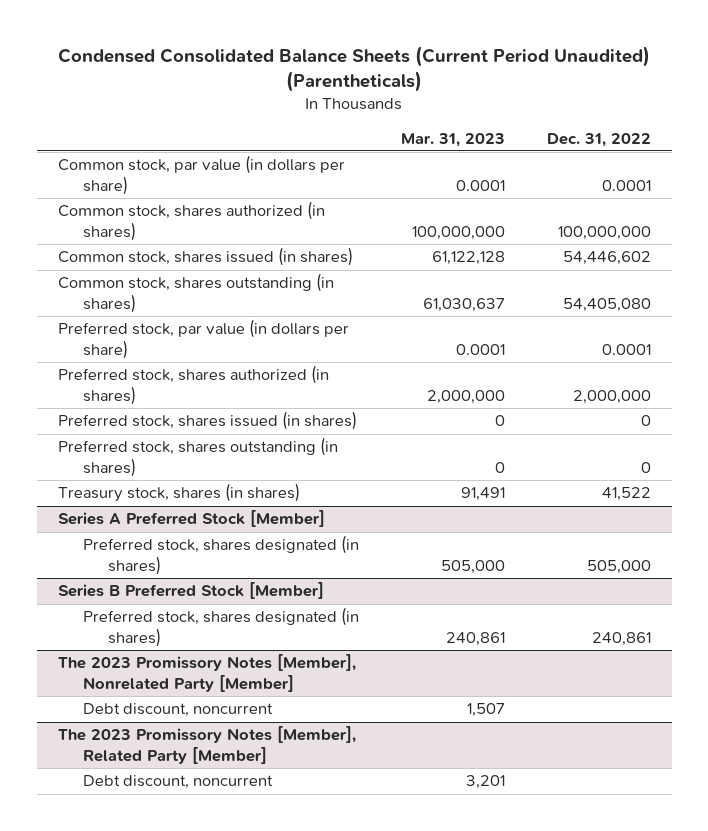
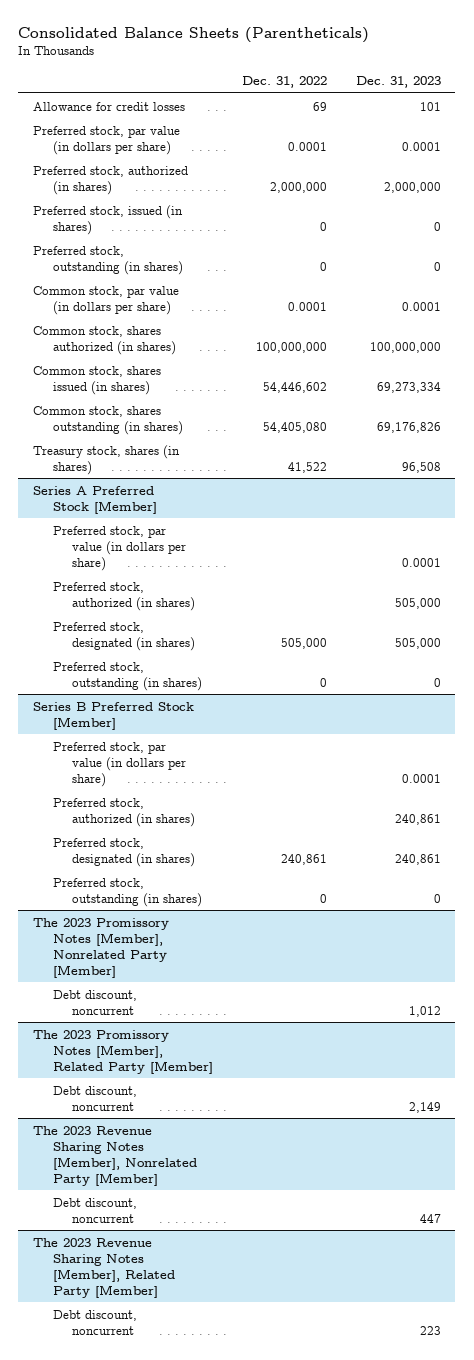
[58,45,651,93] Condensed Consolidated Balance Sheets (Current Period Unaudited) (Parentheticals) -> [18,27,370,44] Consolidated Balance Sheets (Parentheticals)
[400,132,505,147] Mar. 31, 2023 -> none
none -> [355,75,441,88] Dec. 31, 2023
none -> [32,101,185,111] Allowance for credit losses
[57,319,349,360] Preferred stock, par value (in dollars per share) -> [32,125,180,155] Preferred stock, par value (in dollars per share)
none -> [32,165,188,195] Preferred stock, authorized (in shares)
none -> [32,204,183,235] Preferred stock, issued (in shares)
none -> [32,245,183,275] Preferred stock, outstanding (in shares)
[57,365,329,406] Preferred stock, shares authorized (in shares) -> none
[57,411,357,431] Preferred stock, shares issued (in shares) -> none
[57,437,338,478] Preferred stock, shares outstanding (in shares) -> none
none -> [52,525,187,571] Preferred stock, par value (in dollars per share)
none -> [52,581,196,611] Preferred stock, authorized (in shares)
[82,535,359,576] Preferred stock, shares designated (in shares) -> [52,621,196,651] Preferred stock, designated (in shares)
none -> [52,661,203,691] Preferred stock, outstanding (in shares)
none -> [52,741,187,787] Preferred stock, par value (in dollars per share)
none -> [52,797,196,827] Preferred stock, authorized (in shares)
[82,607,359,648] Preferred stock, shares designated (in shares) -> [52,837,196,867] Preferred stock, designated (in shares)
none -> [52,877,203,907] Preferred stock, outstanding (in shares)
none -> [32,1125,197,1186] The 2023 Revenue Sharing Notes [Member], Nonrelated Party [Member]
none -> [52,1197,137,1223] Debt discount, noncurrent
none -> [32,1237,175,1298] The 2023 Revenue Sharing Notes [Member], Related Party [Member]
none -> [52,1309,137,1335] Debt discount, noncurrent

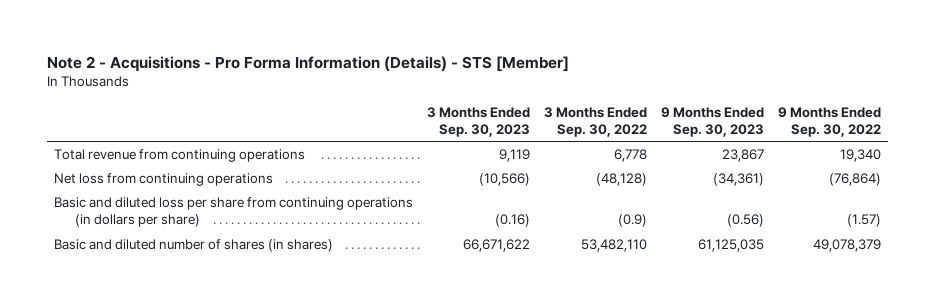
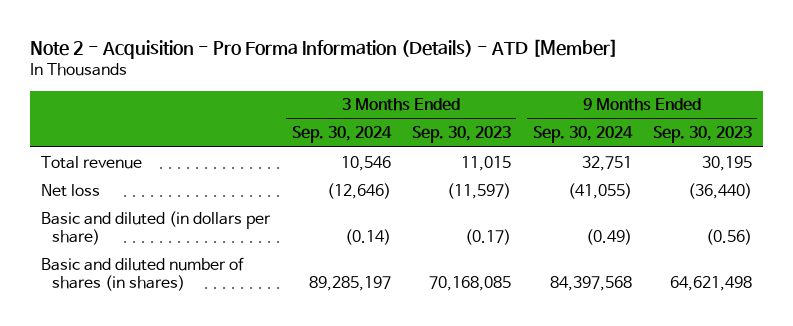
[46,55,569,72] Note 2 - Acquisitions - Pro Forma Information (Details) - STS [Member] -> [30,39,619,60] Note 2 - Acquisition - Pro Forma Information (Details) - ATD [Member]
[543,106,647,137] 3 Months Ended Sep. 30, 2022 -> none
[777,106,881,137] 9 Months Ended Sep. 30, 2022 -> none
none -> [291,126,392,144] Sep. 30, 2024
none -> [532,126,633,144] Sep. 30, 2024
[53,148,305,162] Total revenue from continuing operations -> [41,155,143,169] Total revenue
[498,148,530,162] 9,119 -> [461,155,512,171] 11,015
[721,148,764,162] 23,867 -> [702,155,753,171] 30,195
[53,172,273,186] Net loss from continuing operations -> [41,183,101,197] Net loss
[478,172,530,186] (10,566) -> [447,182,512,199] (11,597)
[712,172,764,186] (34,361) -> [688,182,753,199] (36,440)
[53,196,413,228] Basic and diluted loss per share from continuing operations (in dollars per share) -> [41,210,272,245] Basic and diluted (in dollars per share)
[494,214,530,228] (0.16) -> [465,228,512,245] (0.17)
[462,238,530,252] 66,671,622 -> [429,275,512,291] 70,168,085
[697,238,764,252] 61,125,035 -> [670,275,753,291] 64,621,498

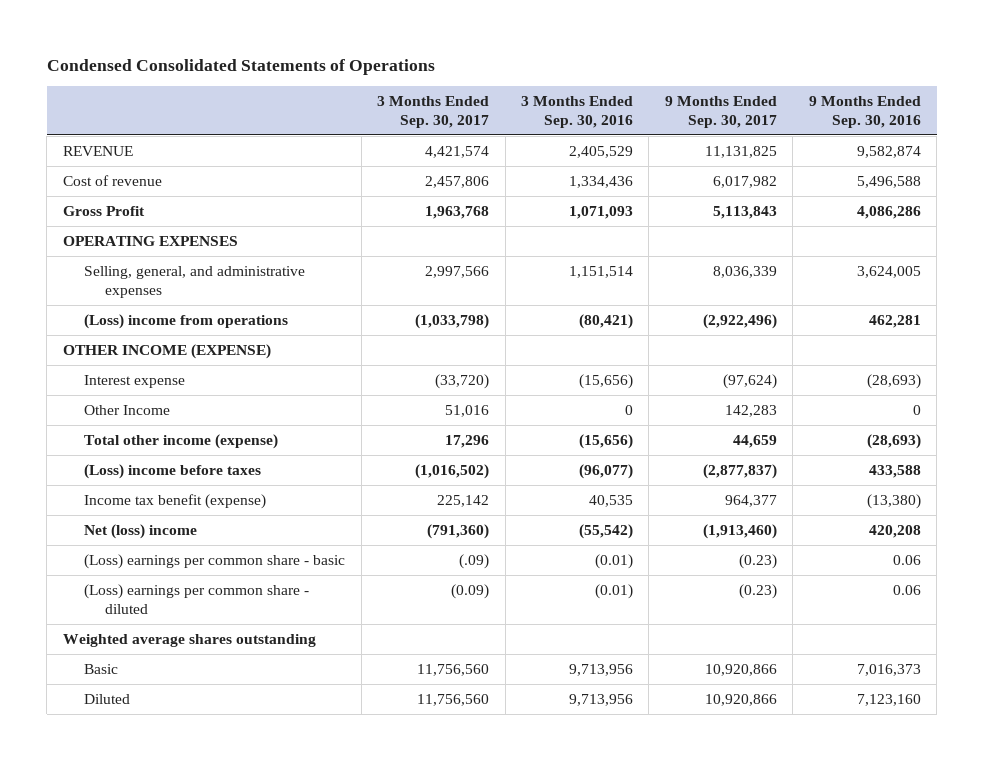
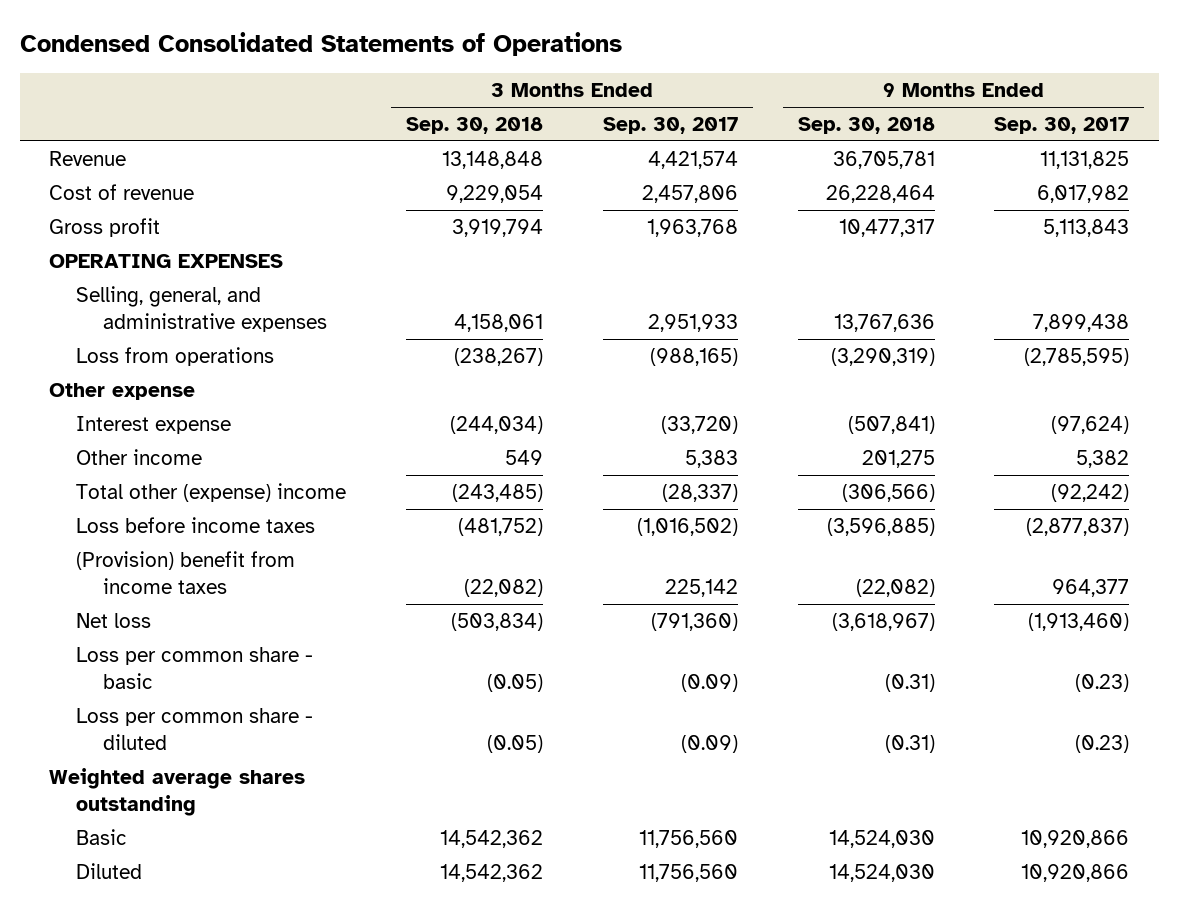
[520,96,633,128] 3 Months Ended Sep. 30, 2016 -> none
[808,96,921,128] 9 Months Ended Sep. 30, 2016 -> none
none -> [405,117,543,135] Sep. 30, 2018
none -> [797,117,935,135] Sep. 30, 2018
[62,146,133,157] REVENUE -> [49,151,127,167] Revenue
[62,206,145,217] Gross Profit -> [49,218,161,238] Gross profit
[425,266,490,279] 2,997,566 -> [647,314,738,333] 2,951,933
[712,266,777,279] 8,036,339 -> [1033,314,1130,333] 7,899,438
[84,314,289,330] (Loss) income from operations -> [76,347,275,367] Loss from operations
[415,314,490,330] (1,033,798) -> [649,348,738,367] (988,165)
[702,314,777,330] (2,922,496) -> [1024,348,1130,367] (2,785,595)
[62,344,271,360] OTHER INCOME (EXPENSE) -> [49,383,196,401] Other expense
[84,405,171,416] Other Income -> [76,449,203,466] Other income
[445,405,490,418] 51,016 -> [684,450,738,469] 5,383
[724,405,777,418] 142,283 -> [1076,450,1130,469] 5,382
[84,434,279,450] Total other income (expense) -> [76,483,347,503] Total other (expense) income
[445,435,490,449] 17,296 -> [661,484,738,503] (28,337)
[732,435,777,449] 44,659 -> [1051,484,1130,503] (92,242)
[84,464,262,480] (Loss) income before taxes -> [76,517,316,534] Loss before income taxes
[84,494,267,510] Income tax benefit (expense) -> [76,551,296,595] (Provision) benefit from income taxes
[84,524,198,540] Net (loss) income -> [76,613,152,629] Net loss
[84,554,346,570] (Loss) earnings per common share - basic -> [76,647,314,690] Loss per common share - basic
[459,554,490,570] (.09) -> [680,674,738,693] (0.09)
[84,584,310,614] (Loss) earnings per common share - diluted -> [76,708,314,751] Loss per common share - diluted

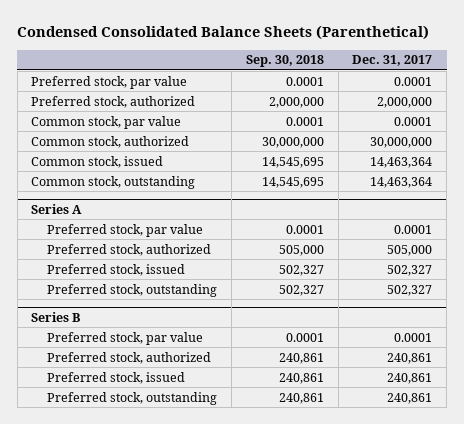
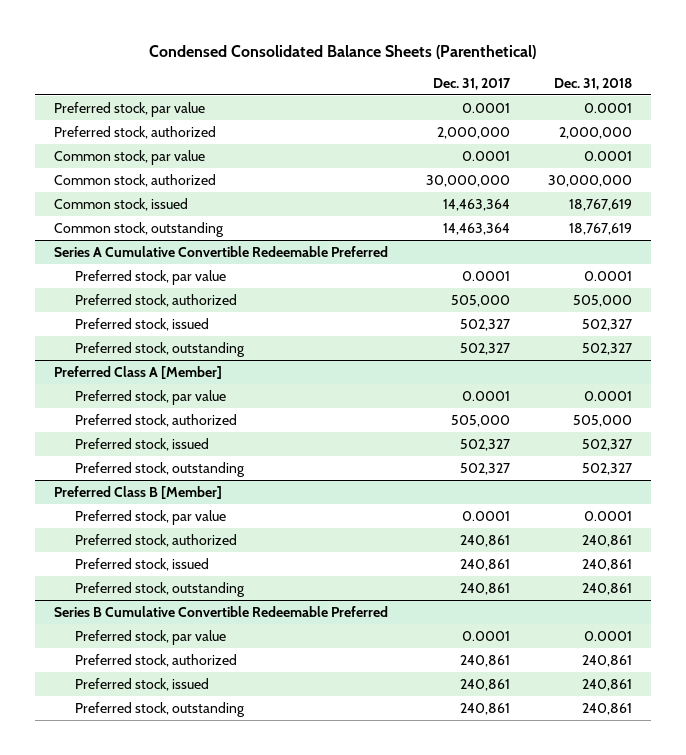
[245,55,324,68] Sep. 30, 2018 -> none
none -> [554,77,633,90] Dec. 31, 2018
[31,203,83,214] Series A -> none
none -> [53,246,388,258] Series A Cumulative Convertible Redeemable Preferred
[31,311,81,322] Series B -> none
none -> [53,366,222,380] Preferred Class A [Member]
none -> [74,414,237,428] Preferred stock, authorized
none -> [74,438,209,452] Preferred stock, issued
none -> [74,462,245,478] Preferred stock, outstanding
none -> [53,486,222,500] Preferred Class B [Member]
none -> [74,510,226,526] Preferred stock, par value
none -> [53,606,388,618] Series B Cumulative Convertible Redeemable Preferred
none -> [74,630,226,646] Preferred stock, par value
none -> [74,654,237,668] Preferred stock, authorized
none -> [74,678,209,692] Preferred stock, issued
none -> [74,702,245,718] Preferred stock, outstanding

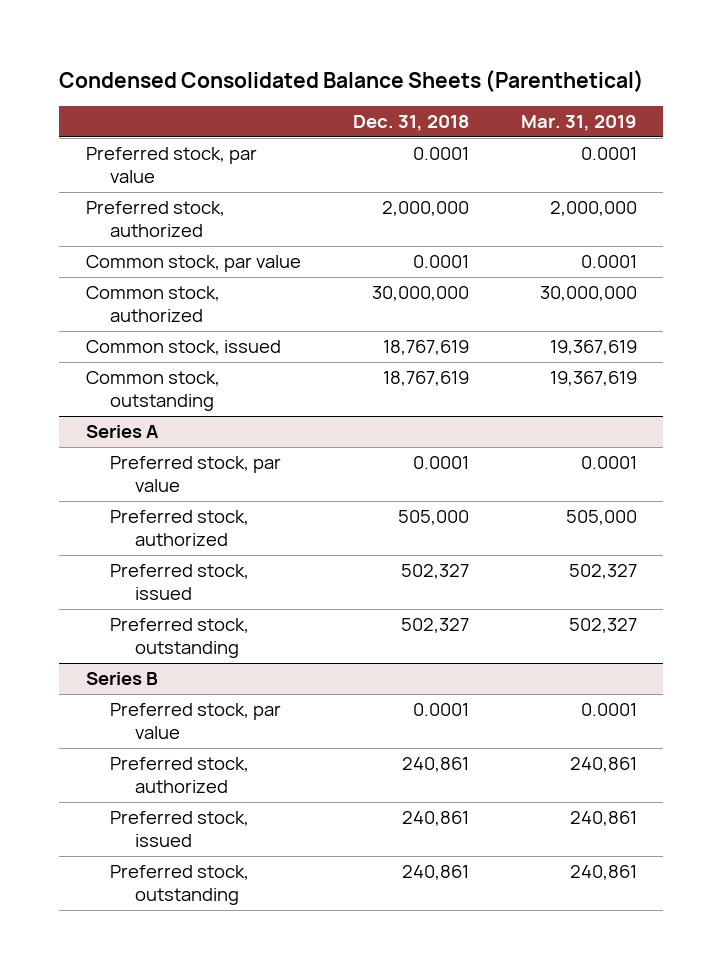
[433,77,512,90] Dec. 31, 2017 -> none
none -> [521,115,638,132] Mar. 31, 2019
[53,246,388,258] Series A Cumulative Convertible Redeemable Preferred -> none
[74,270,226,286] Preferred stock, par value -> none
[74,294,237,308] Preferred stock, authorized -> none
[74,318,209,332] Preferred stock, issued -> none
[74,342,245,358] Preferred stock, outstanding -> none
[53,366,222,380] Preferred Class A [Member] -> none
none -> [85,425,159,439] Series A
[53,486,222,500] Preferred Class B [Member] -> none
[74,510,226,526] Preferred stock, par value -> none
[74,534,237,548] Preferred stock, authorized -> none
[74,558,209,572] Preferred stock, issued -> none
[74,582,245,598] Preferred stock, outstanding -> none
[53,606,388,618] Series B Cumulative Convertible Redeemable Preferred -> none
none -> [85,672,158,686] Series B

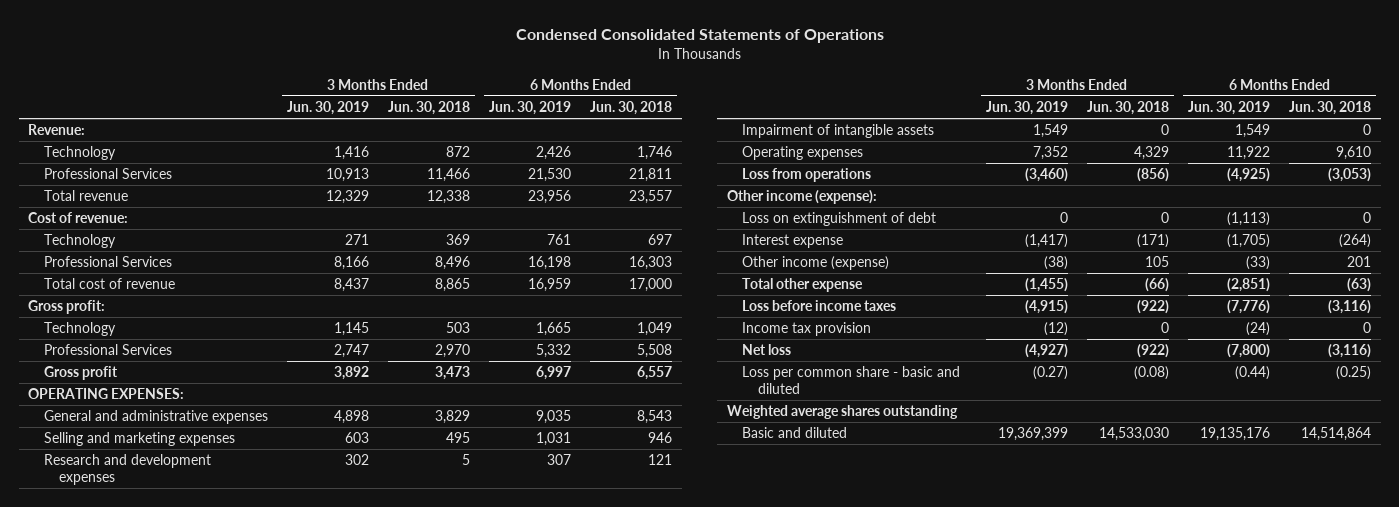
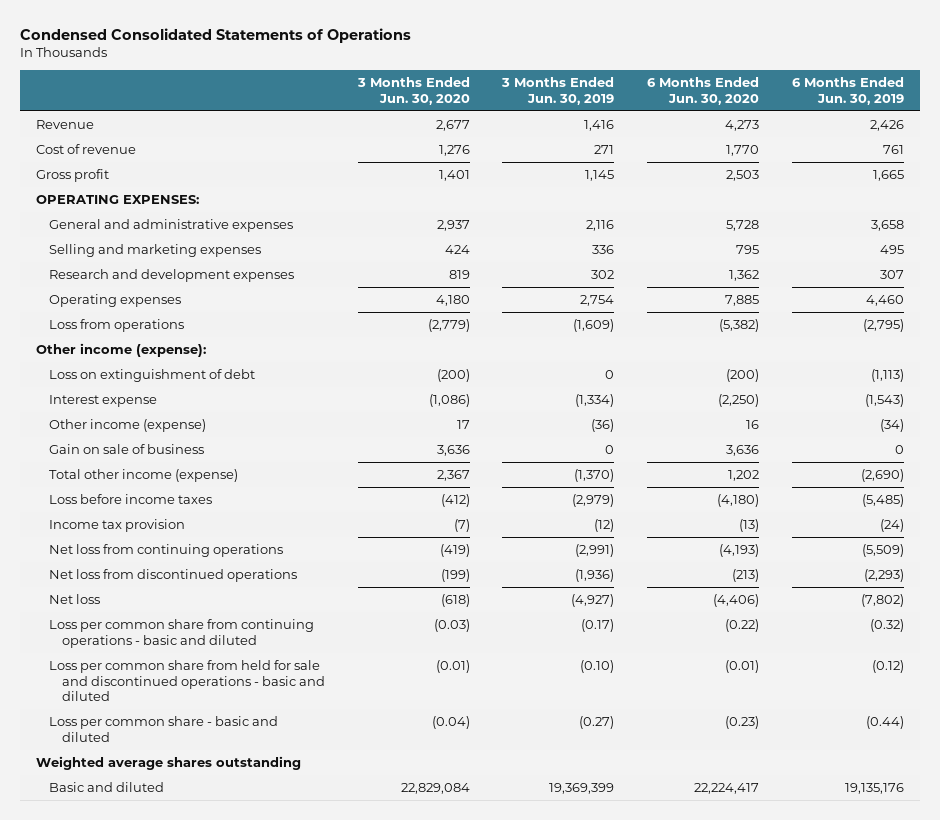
[388,100,471,115] Jun. 30, 2018 -> none
[590,100,673,115] Jun. 30, 2018 -> none
none -> [356,76,470,105] 3 Months Ended Jun. 30, 2020
none -> [646,76,759,105] 6 Months Ended Jun. 30, 2020
[28,124,86,136] Revenue: -> none
[43,146,116,161] Technology -> none
[43,168,172,180] Professional Services -> none
[28,212,129,224] Cost of revenue: -> none
[43,234,116,249] Technology -> none
[43,256,172,268] Professional Services -> none
[28,300,106,315] Gross profit: -> none
[43,322,116,337] Technology -> none
[43,344,172,356] Professional Services -> none
[43,190,128,202] Total revenue -> [36,120,95,130] Revenue
[325,190,369,205] 12,329 -> [584,120,615,132] 1,416
[528,190,572,205] 23,956 -> [869,120,904,132] 2,426
[43,278,175,290] Total cost of revenue -> [36,144,137,155] Cost of revenue
[333,278,369,293] 8,437 -> [594,145,615,155] 271
[528,278,572,293] 16,959 -> [882,145,904,155] 761
[333,366,369,381] 3,892 -> [585,170,615,182] 1,145
[536,366,572,381] 6,997 -> [872,170,904,182] 1,665
[333,410,369,425] 4,898 -> [586,220,615,232] 2,116
[536,410,572,425] 9,035 -> [870,220,904,232] 3,658
[344,432,369,444] 603 -> [592,245,615,255] 336
[536,432,572,447] 1,031 -> [879,245,904,255] 495
[742,124,935,139] Impairment of intangible assets -> none
[1032,146,1068,161] 7,352 -> [580,295,615,307] 2,754
[1227,146,1271,161] 11,922 -> [865,295,904,307] 4,460
[1024,168,1068,183] (3,460) -> [573,319,615,333] (1,609)
[1227,168,1271,183] (4,925) -> [862,319,904,333] (2,795)
[1024,234,1068,249] (1,417) -> [575,394,615,408] (1,334)
[1227,234,1271,249] (1,705) -> [864,394,904,408] (1,543)
[1043,256,1068,271] (38) -> [591,419,615,433] (36)
[1246,256,1271,271] (33) -> [879,419,904,433] (34)
none -> [49,444,205,455] Gain on sale of business
[742,278,864,293] Total other expense -> [49,469,239,483] Total other income (expense)
[1024,278,1068,293] (1,455) -> [574,469,615,483] (1,370)
[1227,278,1271,293] (2,851) -> [860,469,904,483] (2,690)
[1024,300,1068,315] (4,915) -> [572,494,615,508] (2,979)
[1227,300,1271,315] (7,776) -> [861,494,904,508] (5,485)
none -> [49,544,284,558] Net loss from continuing operations
none -> [49,569,298,583] Net loss from discontinued operations
[1227,344,1271,359] (7,800) -> [860,594,904,608] (7,802)
none -> [49,619,315,648] Loss per common share from continuing operations - basic and diluted
none -> [49,660,325,702] Loss per common share from held for sale and discontinued operations - basic and diluted

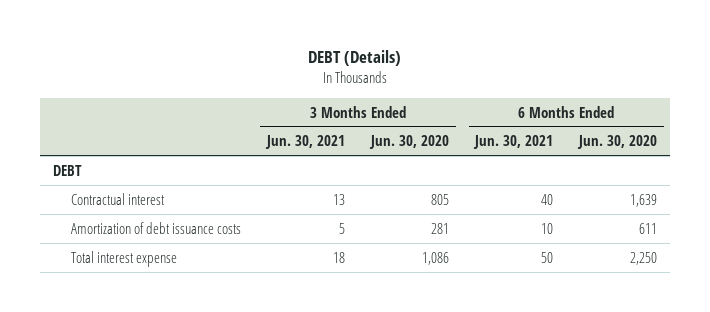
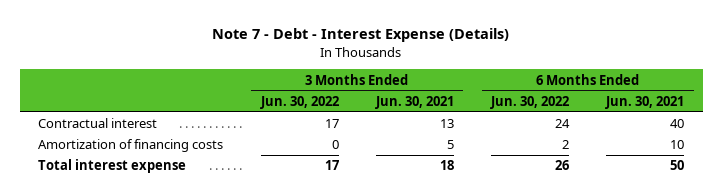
[308,50,402,67] DEBT (Details) -> [212,28,510,43] Note 7 - Debt - Interest Expense (Details)
[368,135,449,150] Jun. 30, 2020 -> none
[577,135,658,150] Jun. 30, 2020 -> none
none -> [259,95,339,109] Jun. 30, 2022
none -> [490,95,570,109] Jun. 30, 2022
[53,164,83,176] DEBT -> none
[70,221,241,234] Amortization of debt issuance costs -> [38,139,224,153] Amortization of financing costs

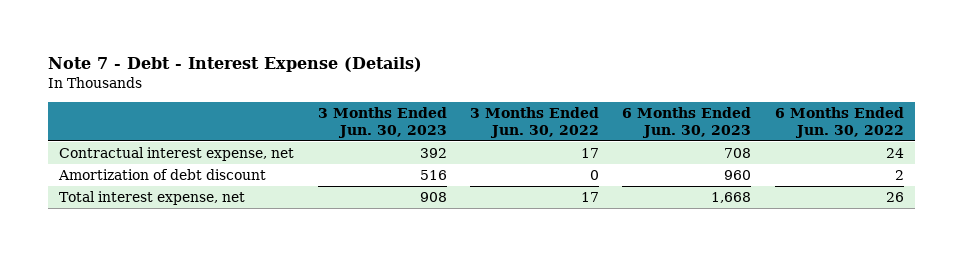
[374,95,454,109] Jun. 30, 2021 -> none
[605,95,685,109] Jun. 30, 2021 -> none
none -> [317,107,447,138] 3 Months Ended Jun. 30, 2023
none -> [622,107,752,138] 6 Months Ended Jun. 30, 2023
[38,118,158,129] Contractual interest -> [59,146,295,161] Contractual interest expense, net
[38,139,224,153] Amortization of financing costs -> [58,168,267,180] Amortization of debt discount
[38,159,187,174] Total interest expense -> [59,190,246,205] Total interest expense, net

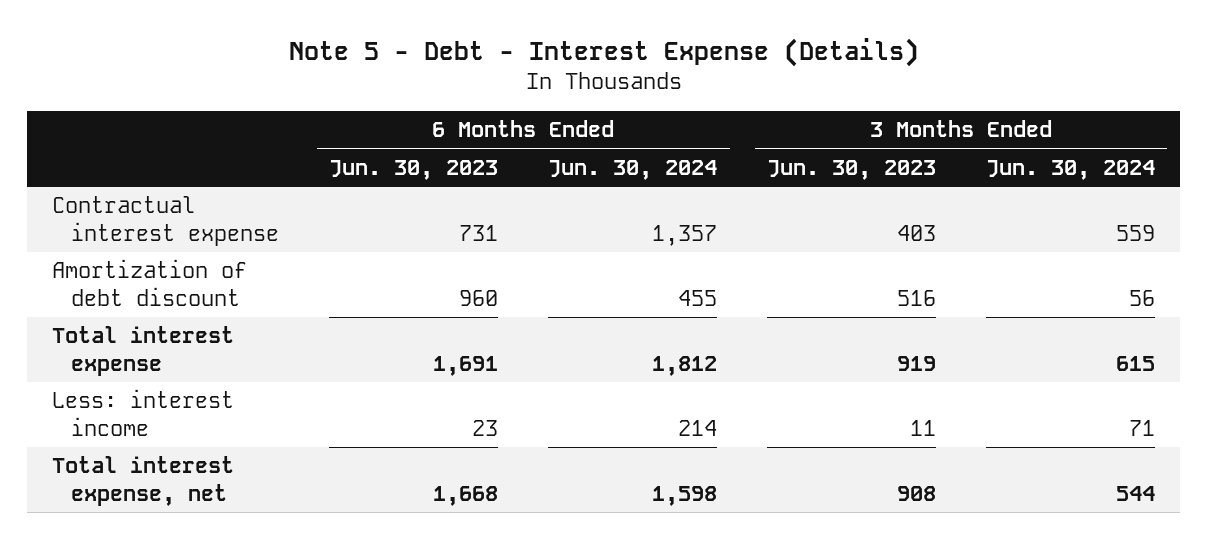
[47,57,422,73] Note 7 - Debt - Interest Expense (Details) -> [288,38,919,68] Note 5 - Debt - Interest Expense (Details)
[469,107,599,138] 3 Months Ended Jun. 30, 2022 -> none
[774,107,904,138] 6 Months Ended Jun. 30, 2022 -> none
none -> [548,159,718,180] Jun. 30, 2024
none -> [985,159,1155,180] Jun. 30, 2024
[59,146,295,161] Contractual interest expense, net -> [52,196,280,246] Contractual interest expense
[419,147,447,158] 392 -> [897,224,937,241] 403
[724,147,752,158] 708 -> [459,224,499,241] 731
none -> [52,326,235,376] Total interest expense
none -> [52,389,235,436] Less: interest income

